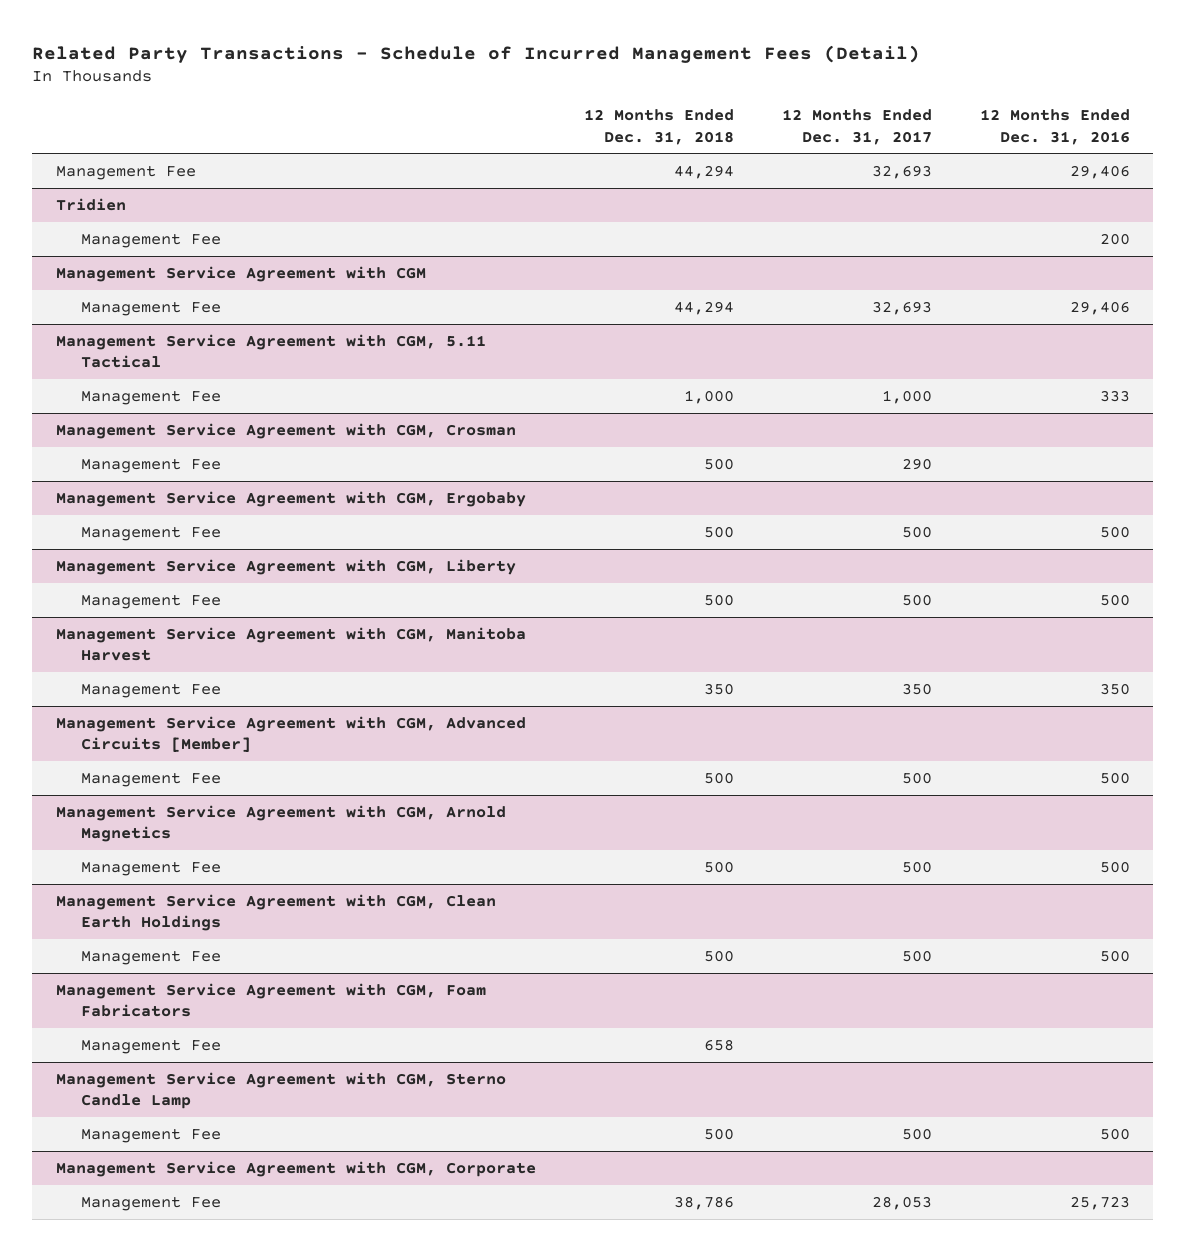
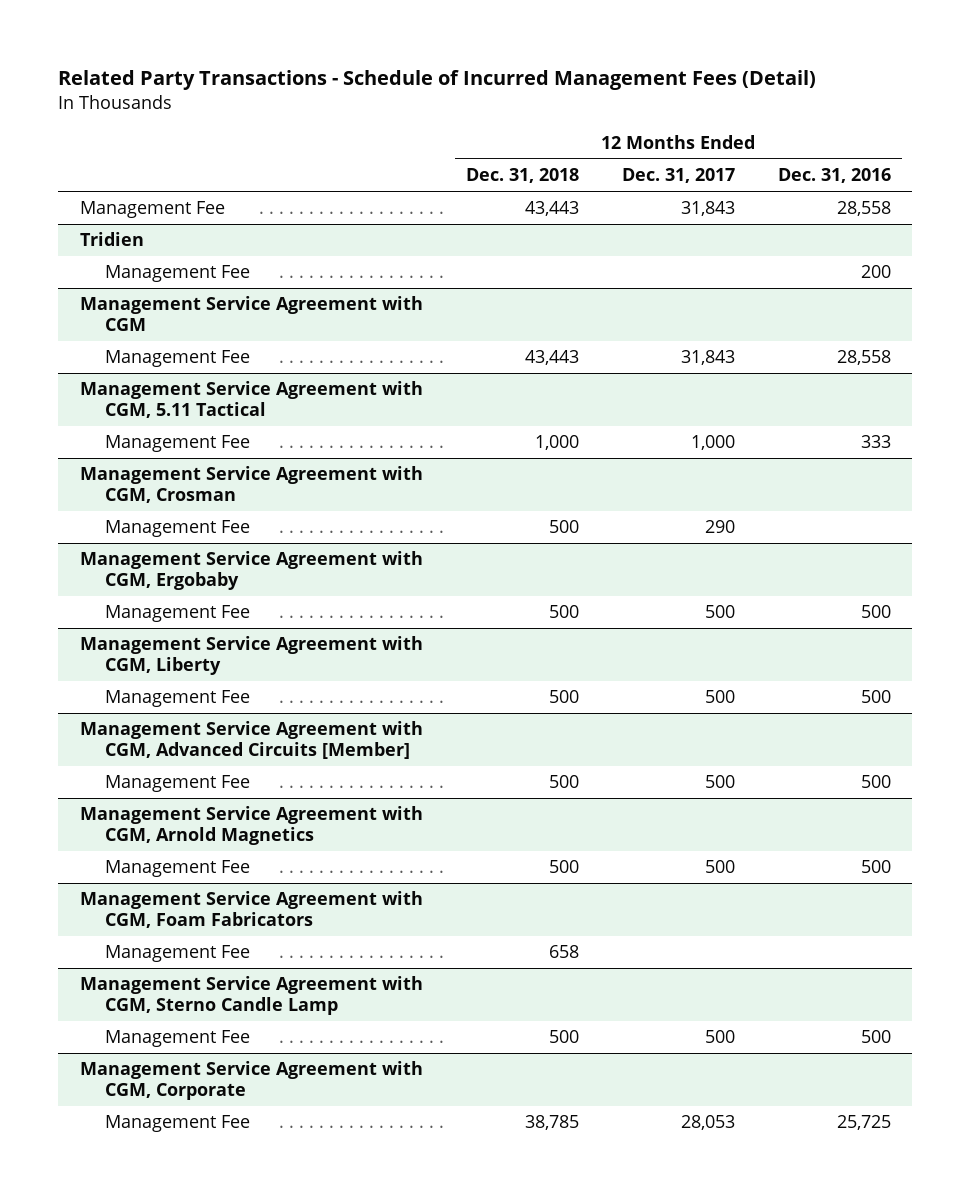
[674,164,735,179] 44,294 -> [524,201,579,217] 43,443
[871,164,932,179] 32,693 -> [680,201,735,217] 31,843
[1069,164,1130,179] 29,406 -> [836,201,891,217] 28,558
[674,300,735,315] 44,294 -> [524,350,579,366] 43,443
[871,300,932,315] 32,693 -> [680,350,735,366] 31,843
[1069,300,1130,315] 29,406 -> [836,350,891,366] 28,558
[56,626,527,662] Management Service Agreement with CGM, Manitoba Harvest -> none
[80,682,221,698] Management Fee -> none
[56,893,497,932] Management Service Agreement with CGM, Clean Earth Holdings -> none
[80,949,221,965] Management Fee -> none
[674,1195,735,1210] 38,786 -> [524,1115,579,1131] 38,785
[1069,1195,1130,1210] 25,723 -> [836,1115,891,1131] 25,725

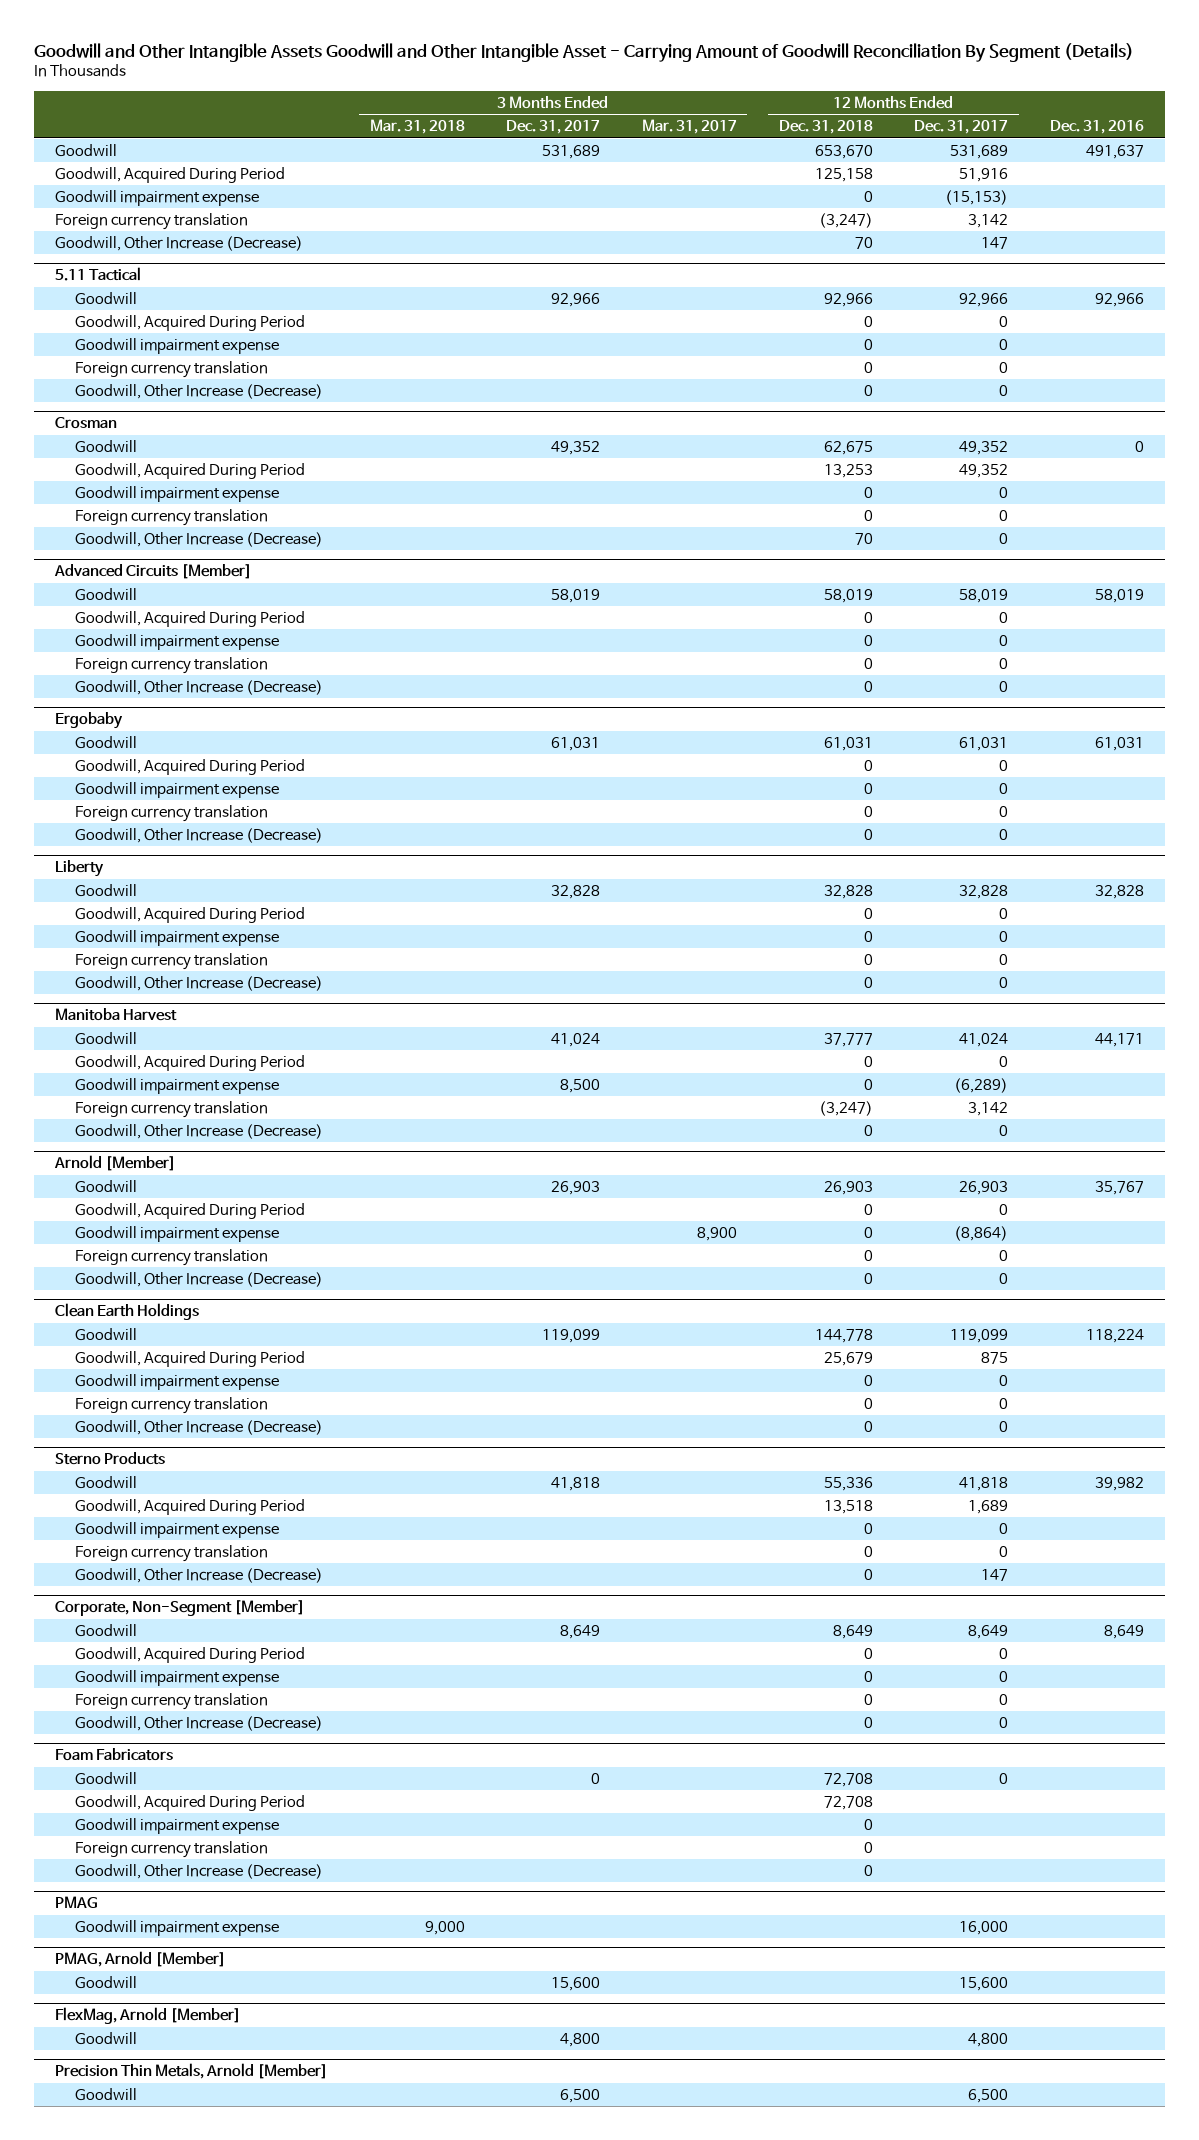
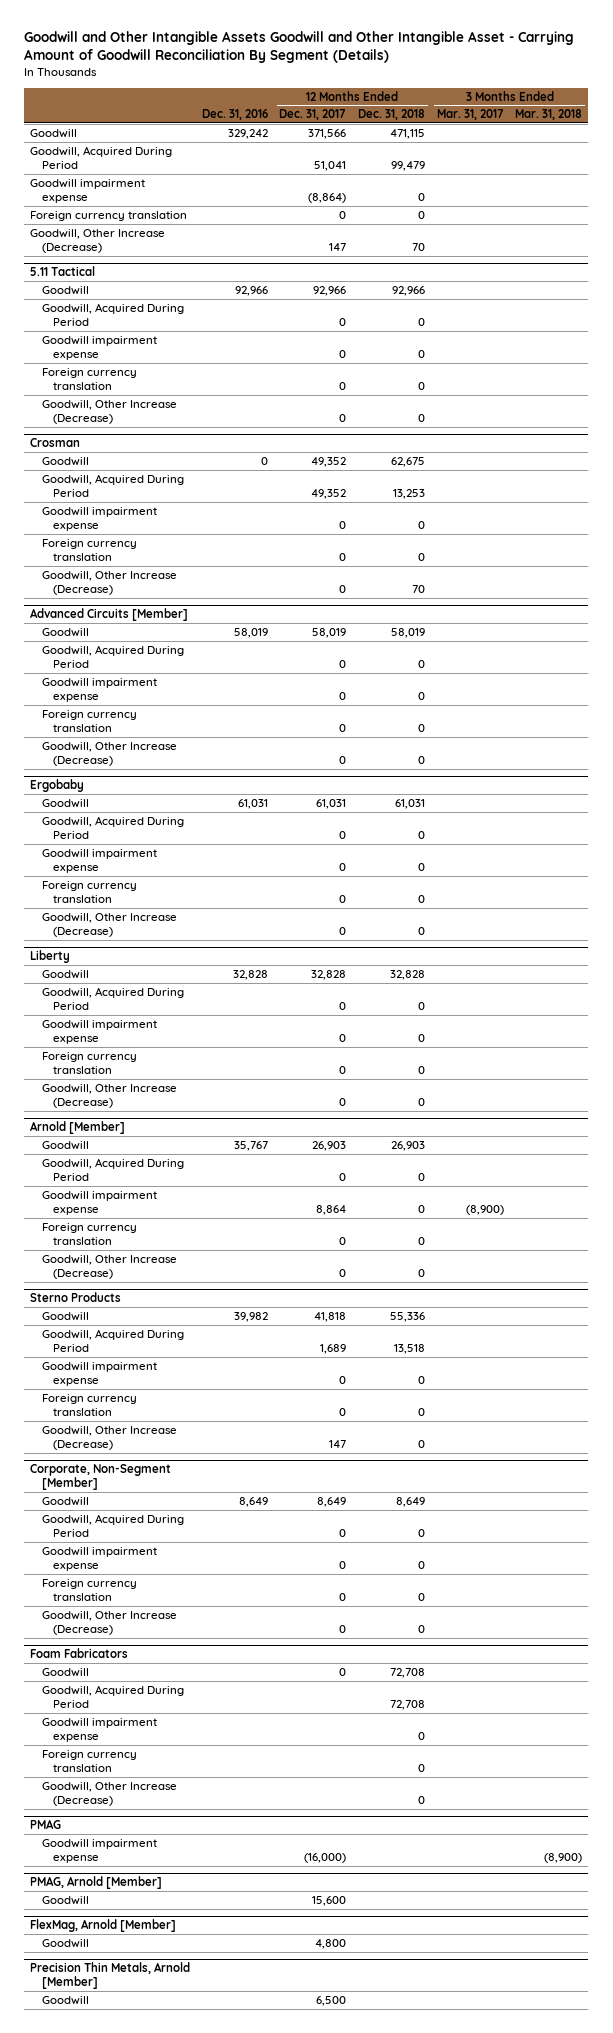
[506,120,601,135] Dec. 31, 2017 -> none
[814,144,873,159] 653,670 -> [390,128,426,139] 471,115
[950,144,1009,159] 531,689 -> [308,128,347,139] 371,566
[1085,144,1144,159] 491,637 -> [227,128,268,139] 329,242
[814,167,873,182] 125,158 -> [391,160,426,171] 99,479
[959,167,1009,182] 51,916 -> [314,160,347,171] 51,041
[945,189,1009,205] (15,153) -> [308,192,347,203] (8,864)
[818,212,873,228] (3,247) -> [418,210,426,219] 0
[968,213,1009,228] 3,142 -> [339,210,347,219] 0
[55,1008,178,1022] Manitoba Harvest -> none
[75,1031,138,1045] Goodwill -> none
[75,1054,306,1071] Goodwill, Acquired During Period -> none
[75,1077,280,1094] Goodwill impairment expense -> none
[75,1100,269,1118] Foreign currency translation -> none
[75,1123,324,1139] Goodwill, Other Increase (Decrease) -> none
[75,1248,269,1266] Foreign currency translation -> none
[75,1271,324,1287] Goodwill, Other Increase (Decrease) -> none
[55,1303,200,1321] Clean Earth Holdings -> none
[75,1327,138,1341] Goodwill -> none
[75,1350,306,1367] Goodwill, Acquired During Period -> none
[75,1373,280,1390] Goodwill impairment expense -> none
[697,1226,738,1241] 8,900 -> [465,1204,504,1215] (8,900)
[954,1225,1009,1241] (8,864) -> [316,1204,347,1215] 8,864
[424,1920,465,1935] 9,000 -> [544,1852,583,1863] (8,900)
[959,1920,1009,1935] 16,000 -> [304,1852,347,1863] (16,000)

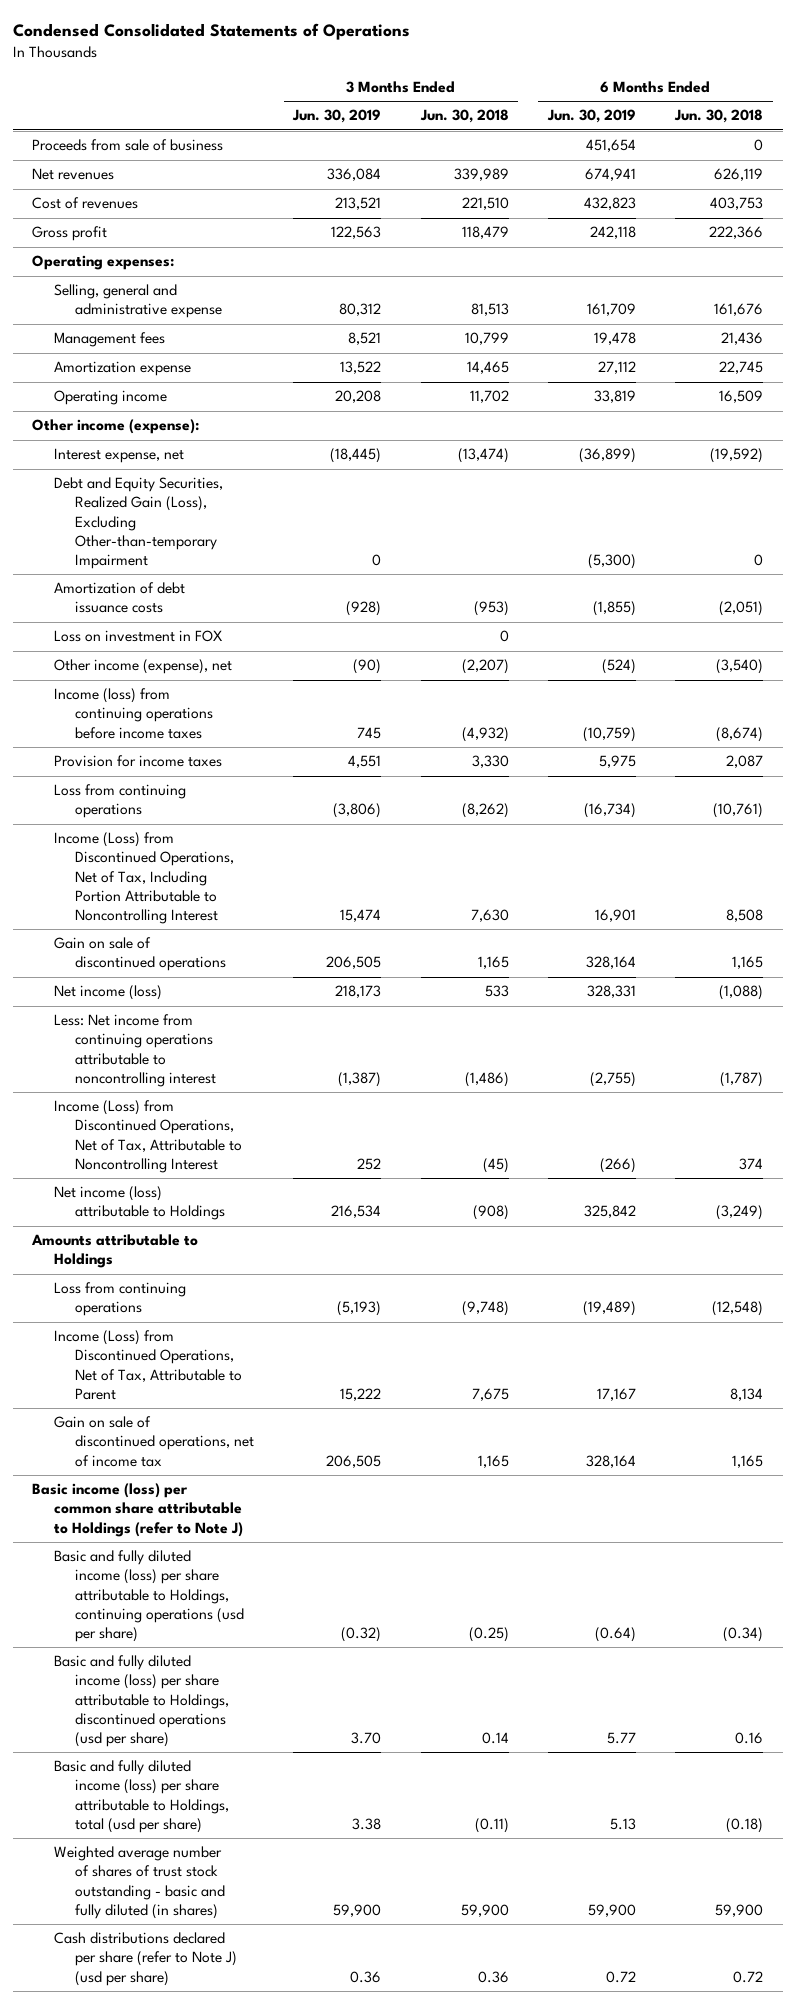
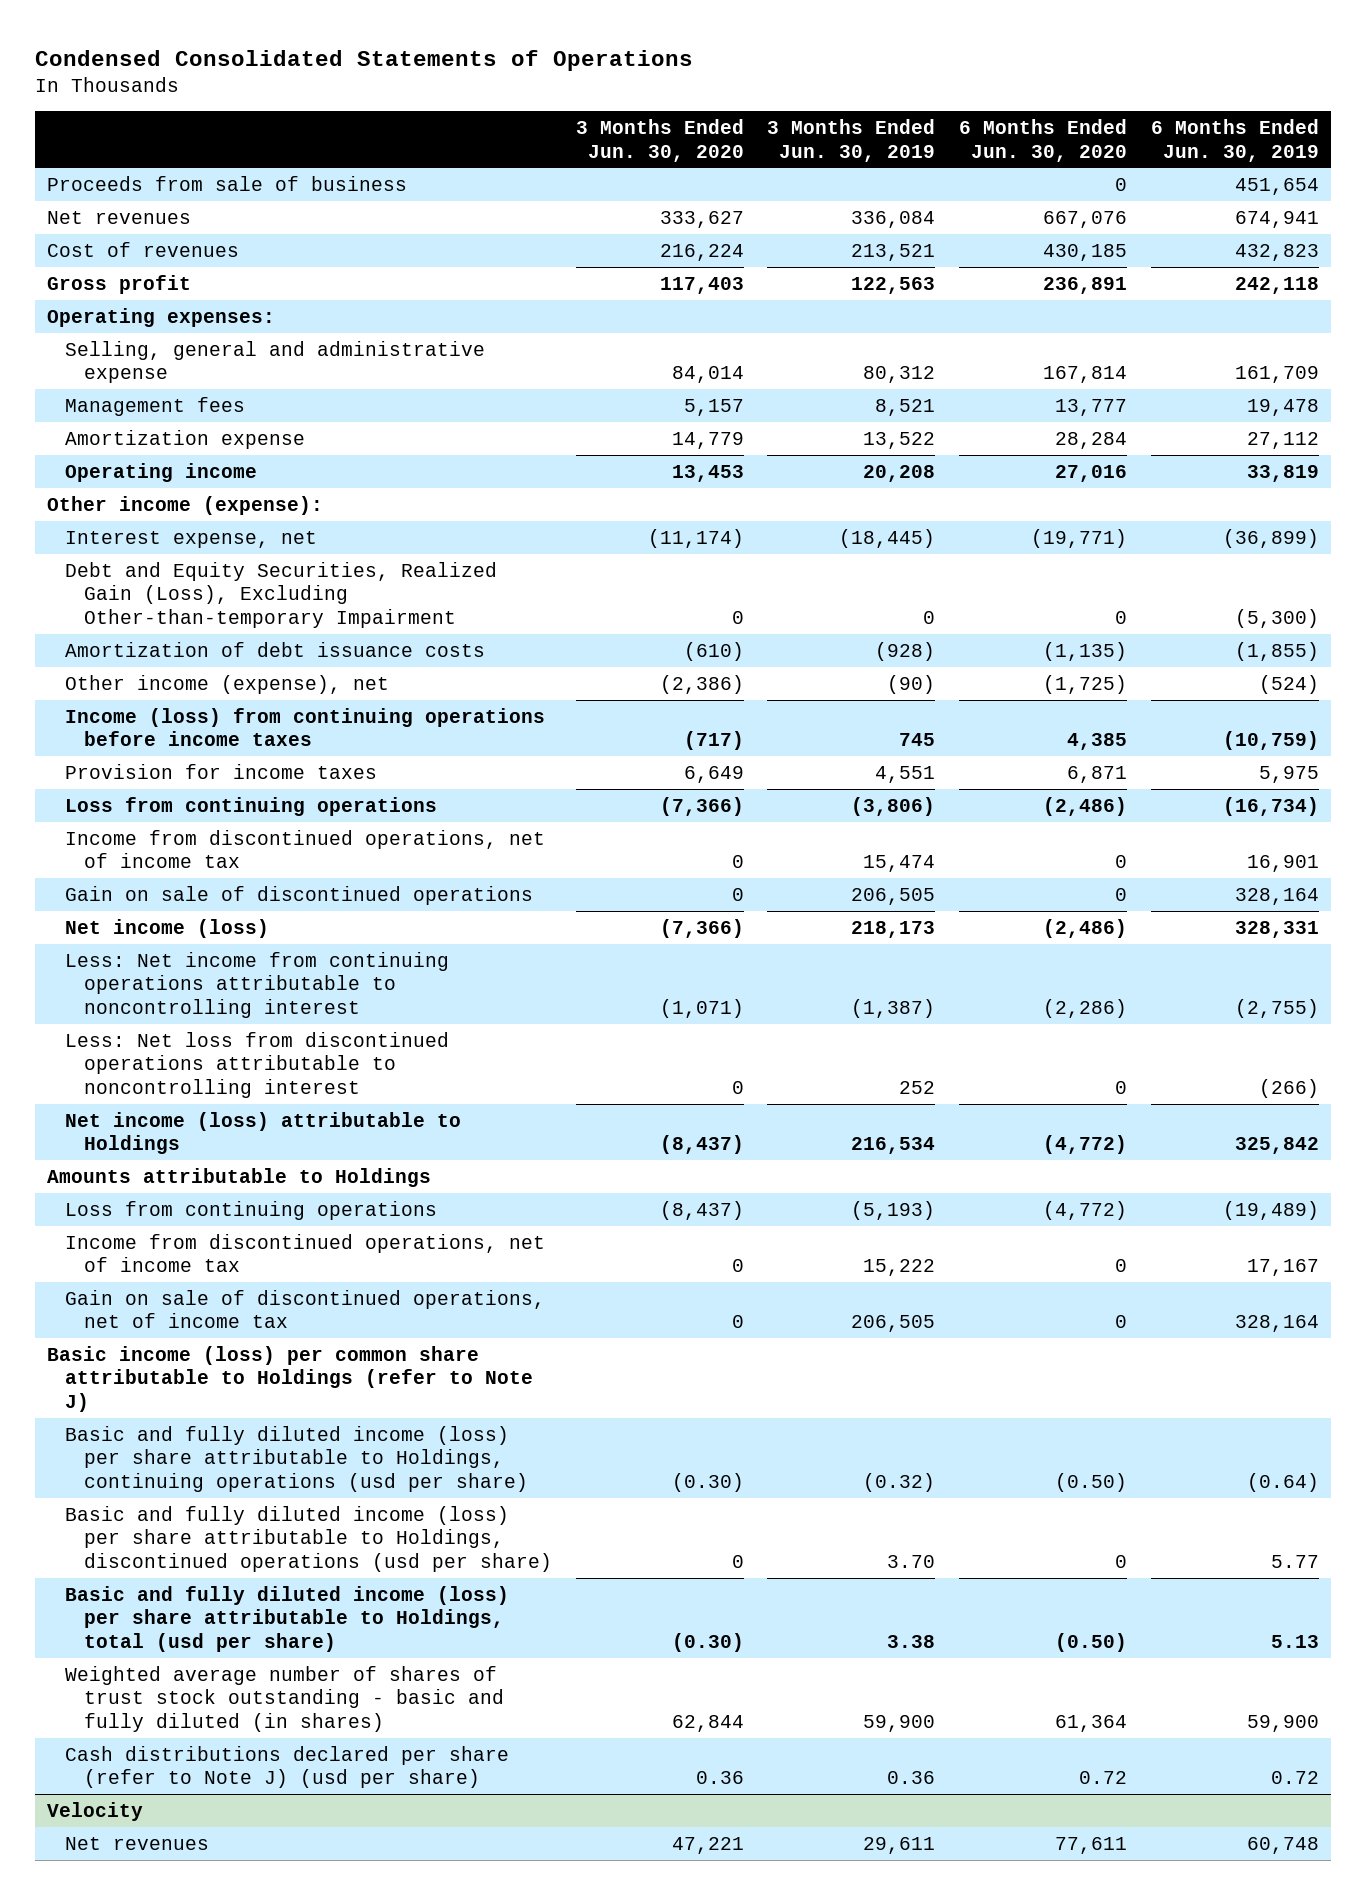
[419,109,509,124] Jun. 30, 2018 -> none
[673,109,763,124] Jun. 30, 2018 -> none
none -> [575,119,744,162] 3 Months Ended Jun. 30, 2020
none -> [959,119,1128,162] 6 Months Ended Jun. 30, 2020
[53,630,223,643] Loss on investment in FOX -> none
[53,832,235,924] Income (Loss) from Discontinued Operations, Net of Tax, Including Portion Attributable to Noncontrolling Interest -> [65,829,546,869] Income from discontinued operations, net of income tax
[53,1100,243,1173] Income (Loss) from Discontinued Operations, Net of Tax, Attributable to Noncontrolling Interest -> [65,1031,450,1098] Less: Net loss from discontinued operations attributable to noncontrolling interest
[53,1330,243,1400] Income (Loss) from Discontinued Operations, Net of Tax, Attributable to Parent -> [65,1233,546,1273] Income from discontinued operations, net of income tax
none -> [47,1801,144,1821] Velocity
none -> [65,1836,210,1850] Net revenues

